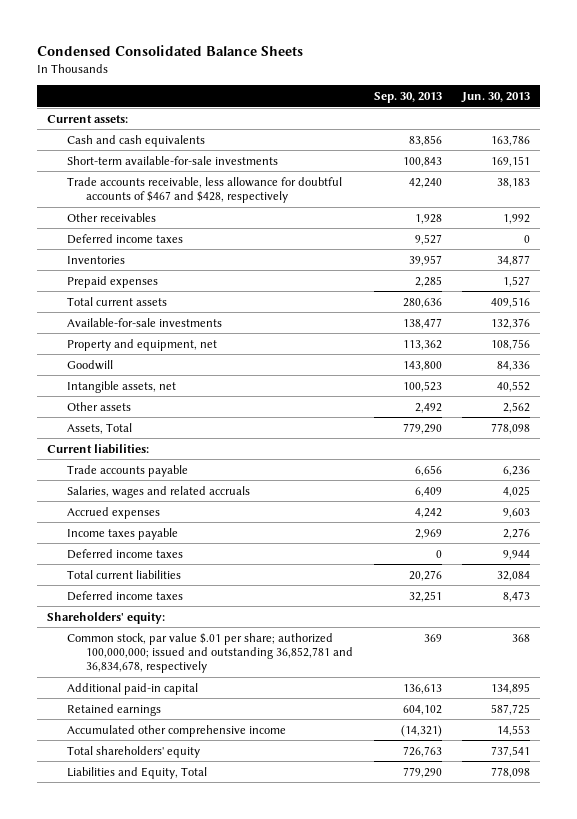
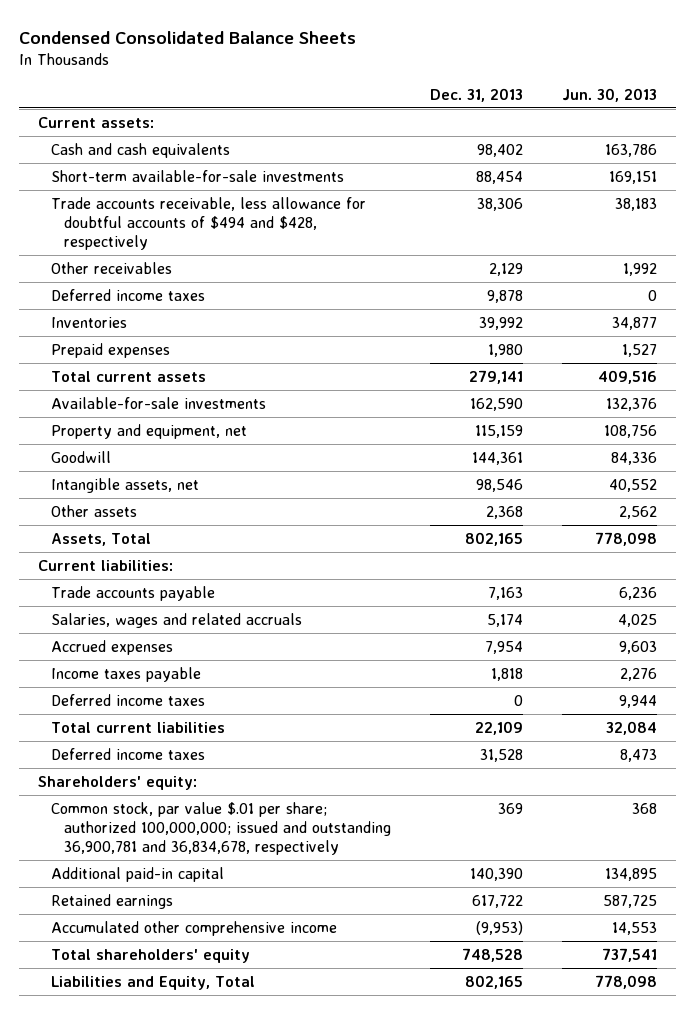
[373,91,442,103] Sep. 30, 2013 -> none
none -> [430,87,524,102] Dec. 31, 2013
[66,176,342,204] Trade accounts receivable, less allowance for doubtful accounts of $467 and $428, respectively -> [51,196,367,251] Trade accounts receivable, less allowance for doubtful accounts of $494 and $428, respectively
[66,632,354,674] Common stock, par value $.01 per share; authorized 100,000,000; issued and outstanding 36,852,781 and 36,834,678, respectively -> [51,801,392,856] Common stock, par value $.01 per share; authorized 100,000,000; issued and outstanding 36,900,781 and 36,834,678, respectively

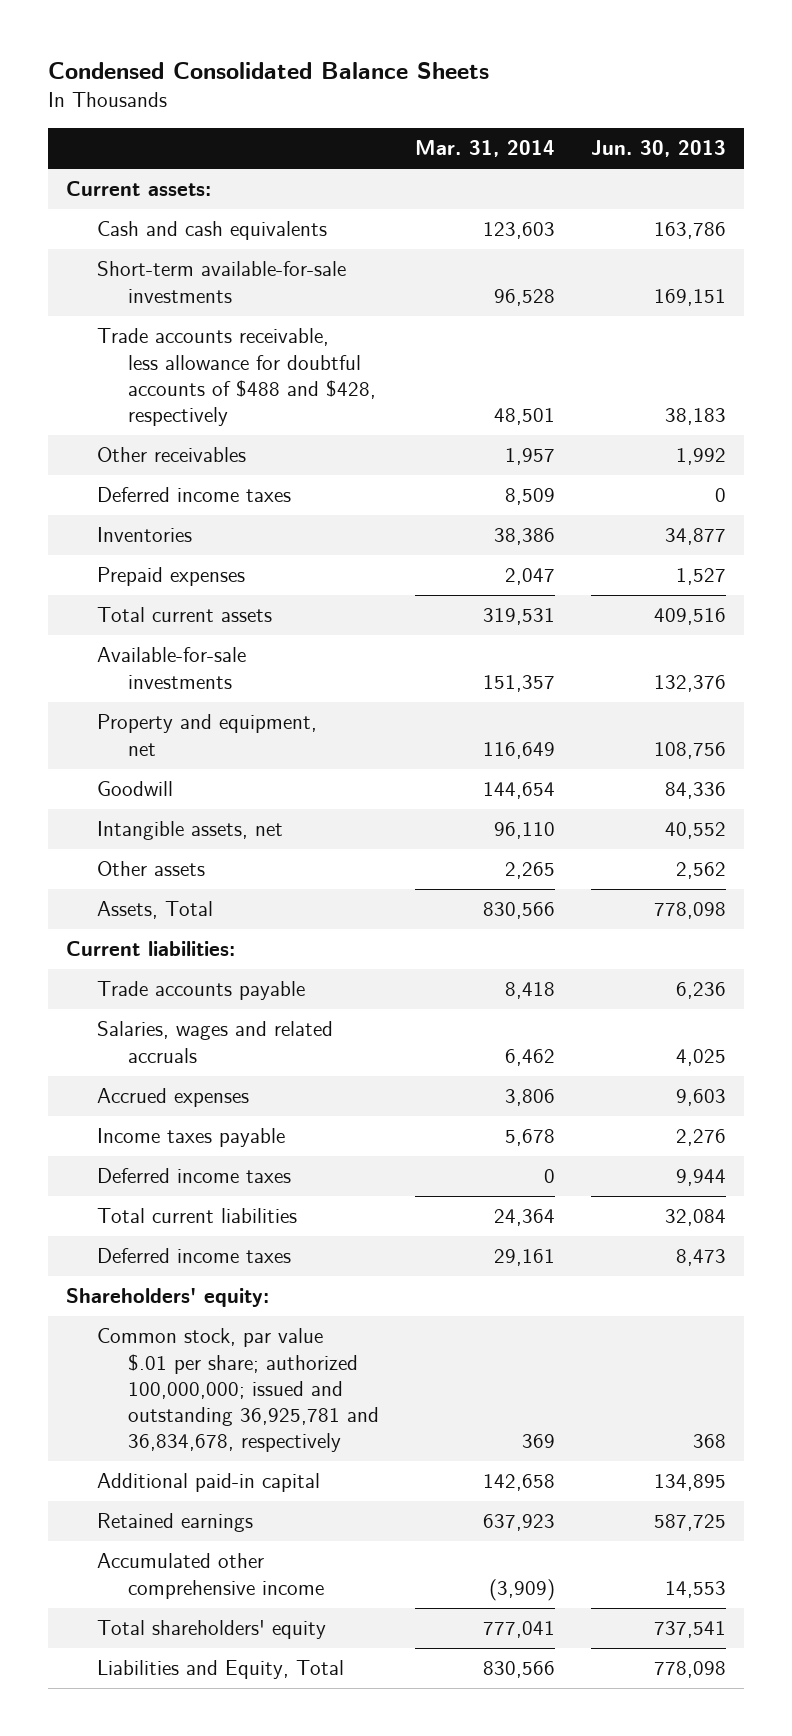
[430,87,524,102] Dec. 31, 2013 -> none
none -> [414,140,555,158] Mar. 31, 2014
[51,196,367,251] Trade accounts receivable, less allowance for doubtful accounts of $494 and $428, respectively -> [96,328,376,426] Trade accounts receivable, less allowance for doubtful accounts of $488 and $428, respectively
[51,801,392,856] Common stock, par value $.01 per share; authorized 100,000,000; issued and outstanding 36,900,781 and 36,834,678, respectively -> [96,1328,379,1453] Common stock, par value $.01 per share; authorized 100,000,000; issued and outstanding 36,925,781 and 36,834,678, respectively

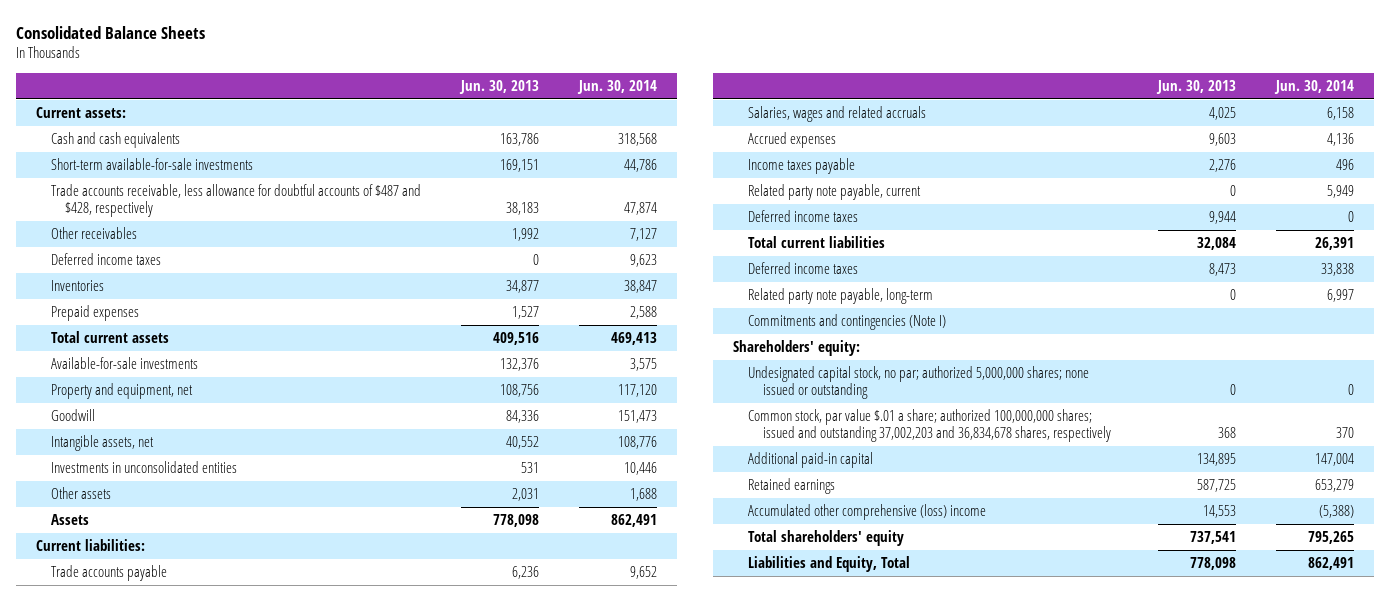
[47,62,489,80] Condensed Consolidated Balance Sheets -> [16,25,206,39] Consolidated Balance Sheets
[414,140,555,158] Mar. 31, 2014 -> none
none -> [576,80,657,95] Jun. 30, 2014
[96,328,376,426] Trade accounts receivable, less allowance for doubtful accounts of $488 and $428, respectively -> [50,183,421,218] Trade accounts receivable, less allowance for doubtful accounts of $487 and $428, respectively
none -> [50,460,237,473] Investments in unconsolidated entities
[676,862,727,880] 2,562 -> [511,487,539,501] 2,031
[96,901,213,920] Assets, Total -> [50,513,89,525] Assets
none -> [747,183,921,200] Related party note payable, current
none -> [747,287,933,304] Related party note payable, long-term
none -> [747,313,946,330] Commitments and contingencies (Note I)
none -> [747,365,1089,400] Undesignated capital stock, no par; authorized 5,000,000 shares; none issued or outstanding
[96,1328,379,1453] Common stock, par value $.01 per share; authorized 100,000,000; issued and outstanding 36,925,781 and 36,834,678, respectively -> [747,408,1111,443] Common stock, par value $.01 a share; authorized 100,000,000 shares; issued and outstanding 37,002,203 and 36,834,678 shares, respectively
[96,1553,324,1599] Accumulated other comprehensive income -> [747,503,986,520] Accumulated other comprehensive (loss) income

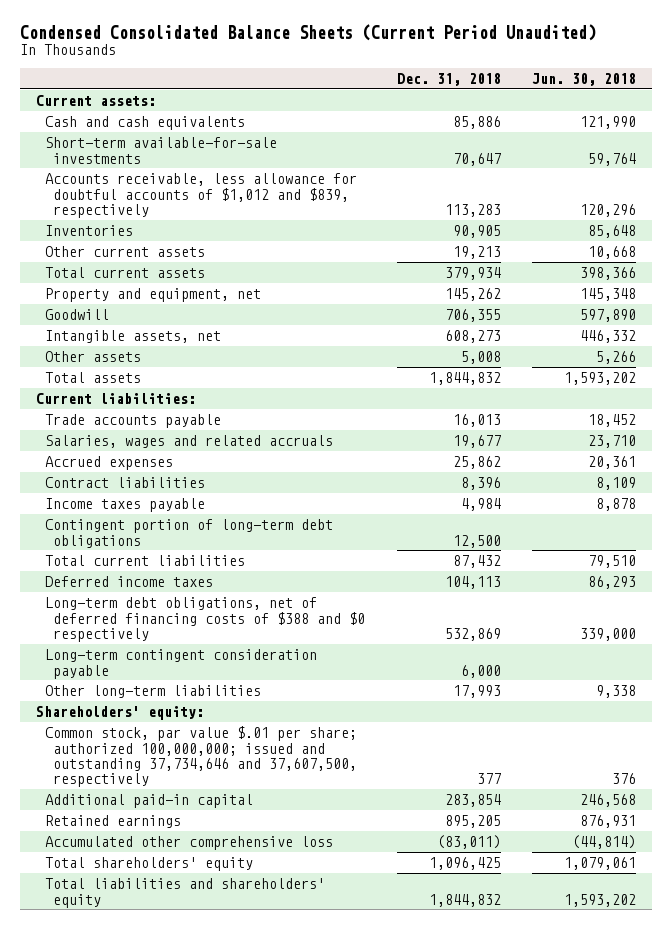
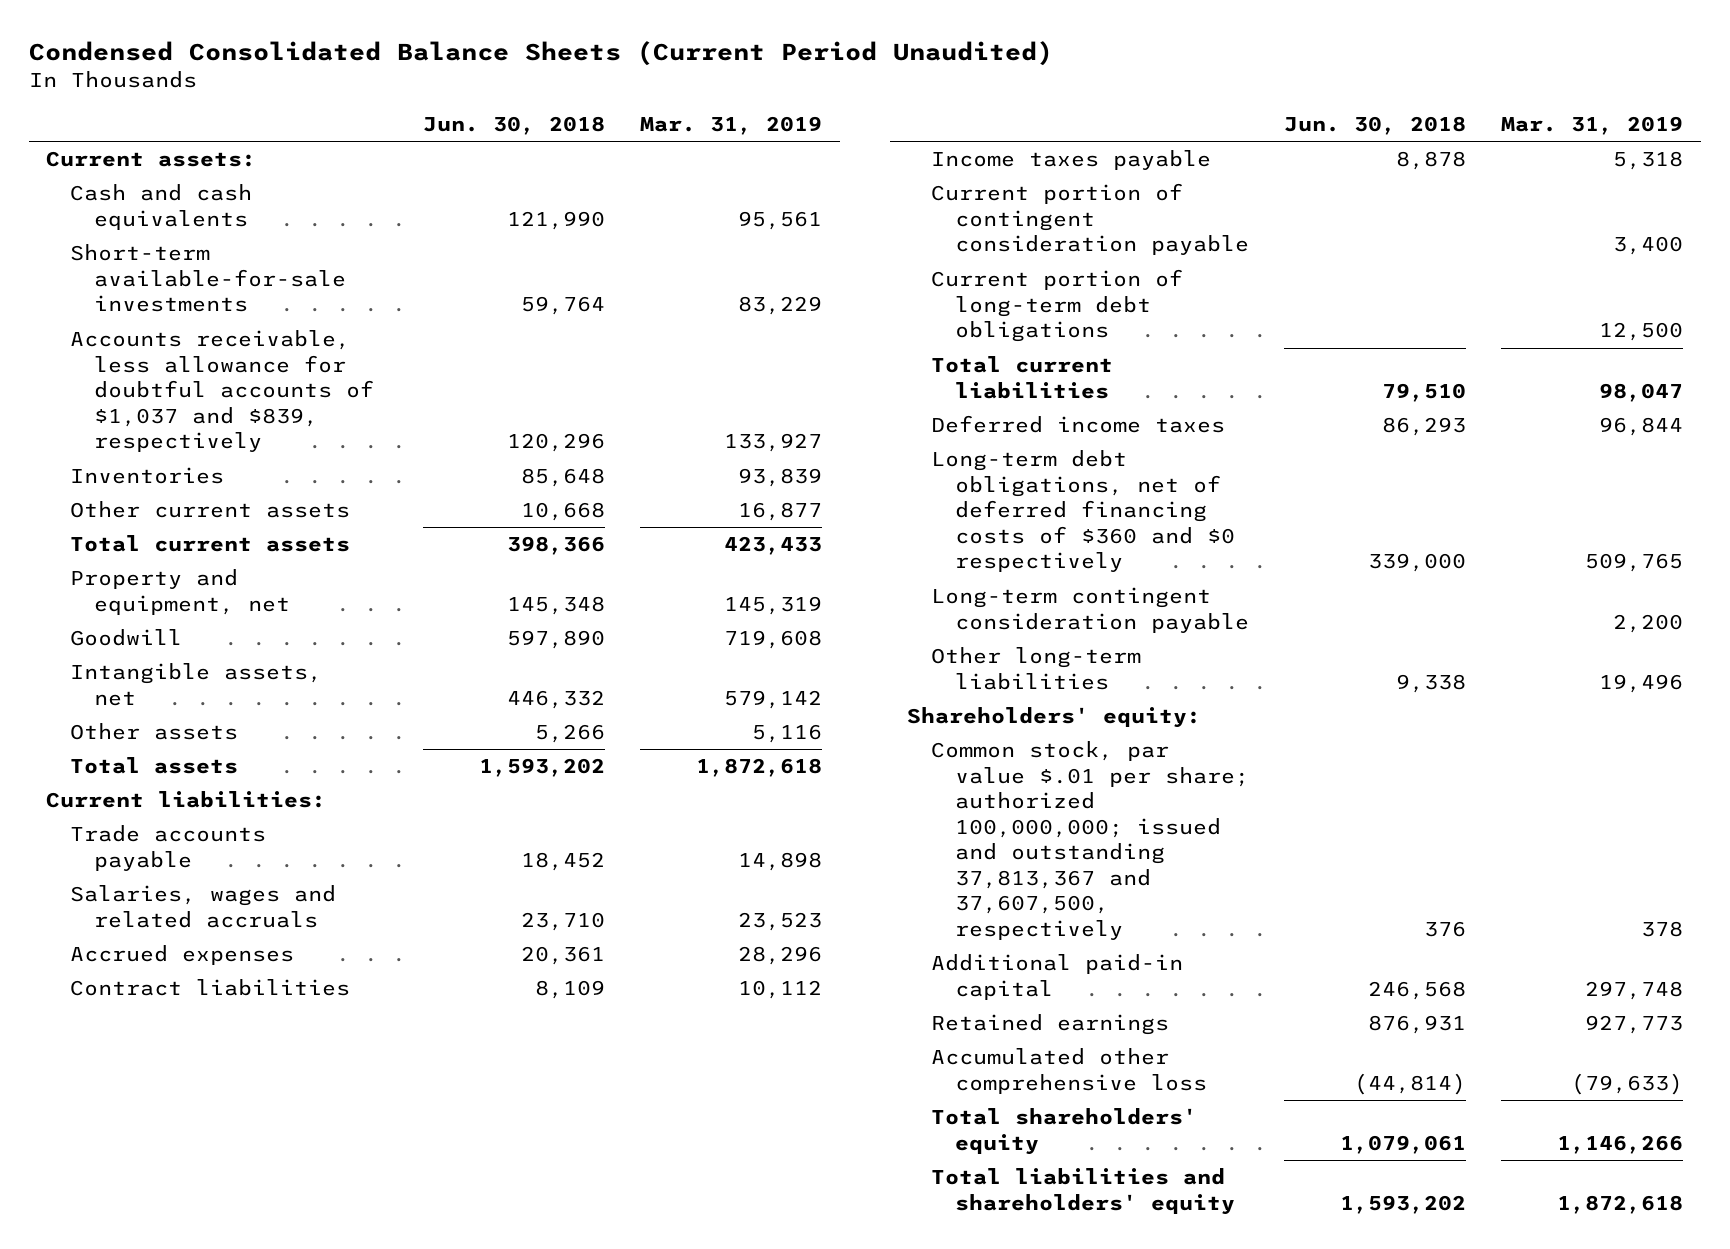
[396,72,501,86] Dec. 31, 2018 -> none
none -> [640,115,823,135] Mar. 31, 2019
[44,173,357,219] Accounts receivable, less allowance for doubtful accounts of $1,012 and $839, respectively -> [70,330,375,453] Accounts receivable, less allowance for doubtful accounts of $1,037 and $839, respectively
[44,519,333,548] Contingent portion of long-term debt obligations -> [931,183,1250,256] Current portion of contingent consideration payable
none -> [931,269,1184,343] Current portion of long-term debt obligations
[44,597,366,643] Long-term debt obligations, net of deferred financing costs of $388 and $0 respectively -> [931,450,1236,573] Long-term debt obligations, net of deferred financing costs of $360 and $0 respectively
[44,726,358,788] Common stock, par value $.01 per share; authorized 100,000,000; issued and outstanding 37,734,646 and 37,607,500, respectively -> [931,741,1250,940] Common stock, par value $.01 per share; authorized 100,000,000; issued and outstanding 37,813,367 and 37,607,500, respectively

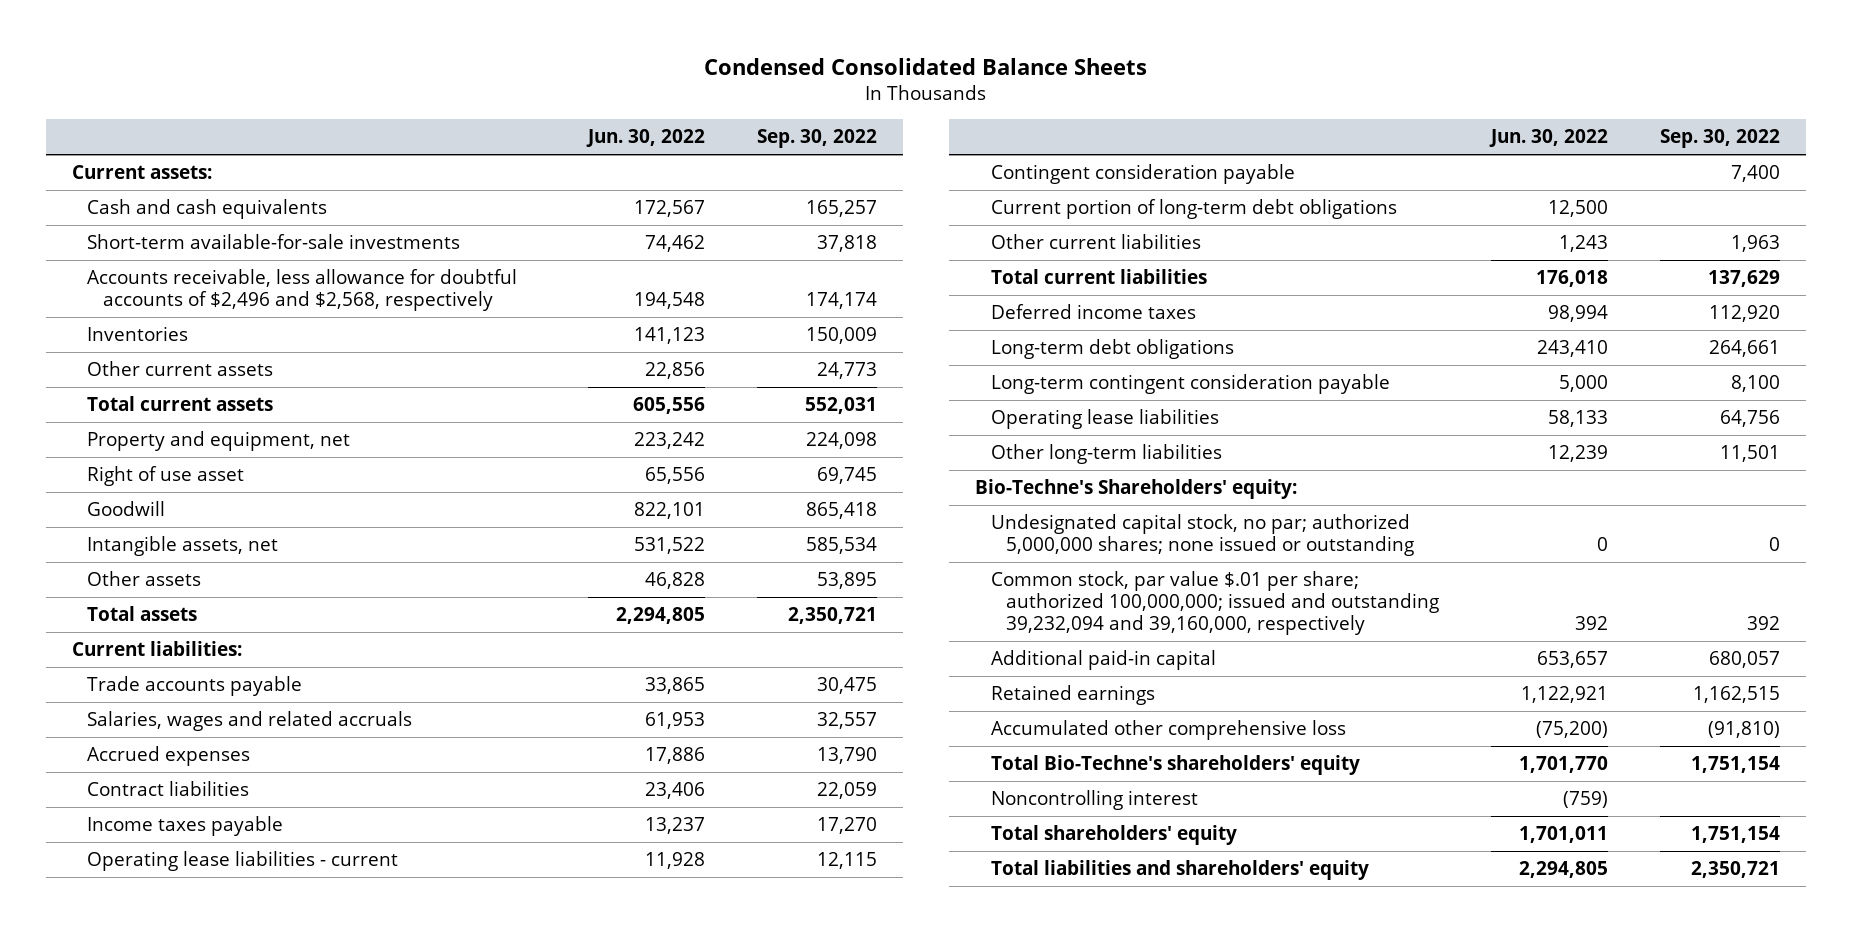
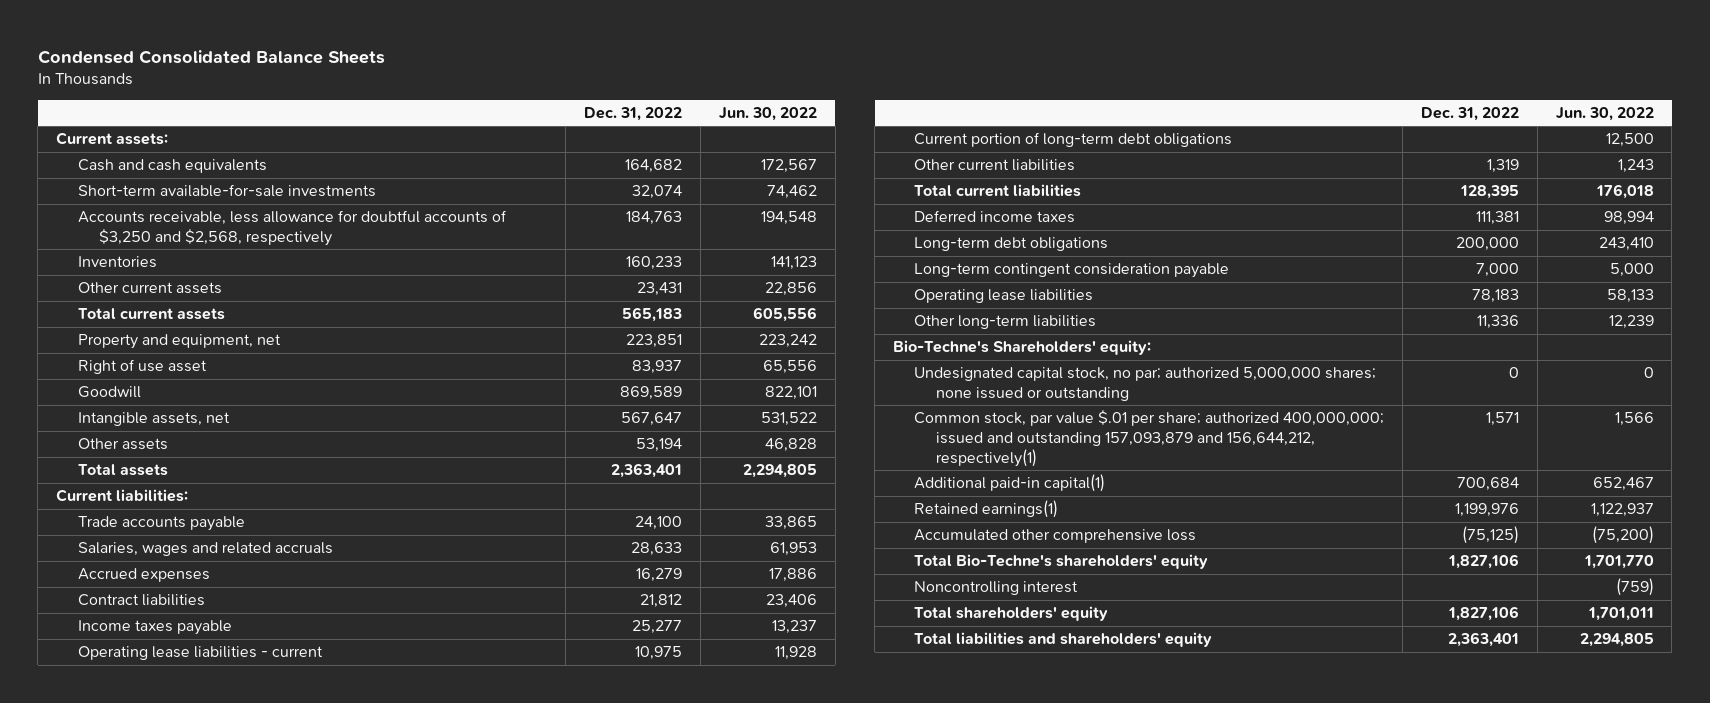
[756,129,877,149] Sep. 30, 2022 -> none
none -> [584,106,683,121] Dec. 31, 2022
[87,269,518,312] Accounts receivable, less allowance for doubtful accounts of $2,496 and $2,568, respectively -> [77,210,507,246] Accounts receivable, less allowance for doubtful accounts of $3,250 and $2,568, respectively
[990,164,1295,185] Contingent consideration payable -> none
[990,571,1439,636] Common stock, par value $.01 per share; authorized 100,000,000; issued and outstanding 39,232,094 and 39,160,000, respectively -> [914,410,1385,467] Common stock, par value $.01 per share; authorized 400,000,000; issued and outstanding 157,093,879 and 156,644,212, respectively(1)
[1574,616,1608,631] 392 -> [1614,412,1654,427] 1,566
[990,650,1216,671] Additional paid-in capital -> [914,474,1106,493] Additional paid-in capital(1)
[1536,651,1608,669] 653,657 -> [1592,477,1654,492] 652,467
[990,685,1155,706] Retained earnings -> [914,500,1059,519] Retained earnings(1)
[1520,686,1608,704] 1,122,921 -> [1590,503,1654,518] 1,122,937

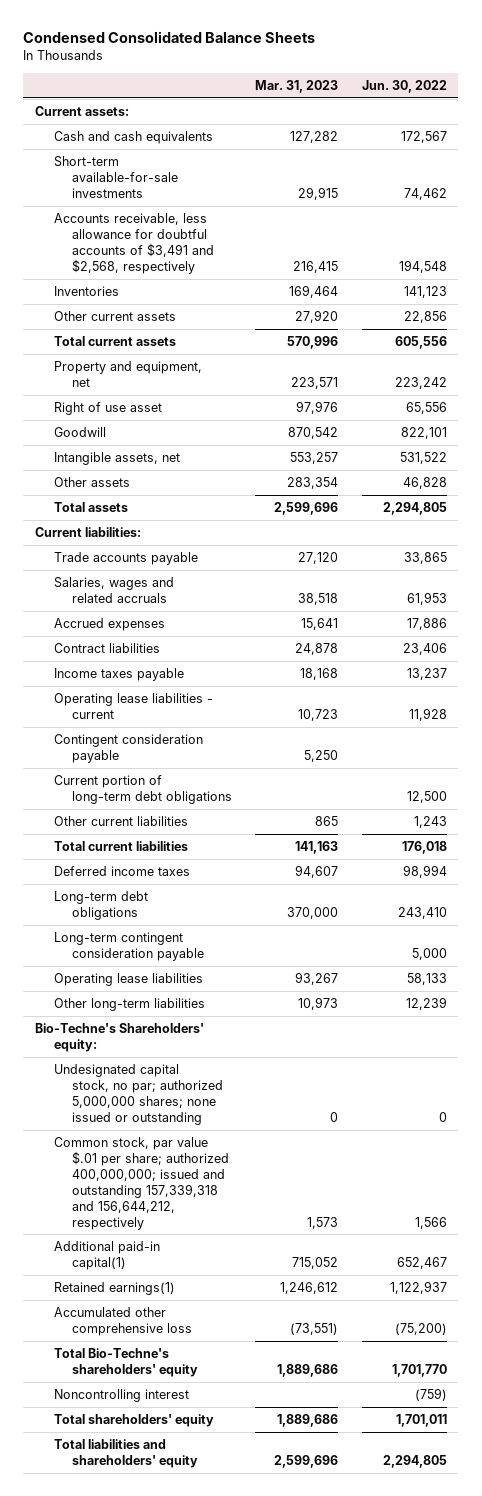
[584,106,683,121] Dec. 31, 2022 -> none
none -> [255,80,339,94] Mar. 31, 2023
[77,210,507,246] Accounts receivable, less allowance for doubtful accounts of $3,250 and $2,568, respectively -> [53,213,214,274] Accounts receivable, less allowance for doubtful accounts of $3,491 and $2,568, respectively
none -> [53,734,203,763] Contingent consideration payable
[914,410,1385,467] Common stock, par value $.01 per share; authorized 400,000,000; issued and outstanding 157,093,879 and 156,644,212, respectively(1) -> [53,1137,229,1230] Common stock, par value $.01 per share; authorized 400,000,000; issued and outstanding 157,339,318 and 156,644,212, respectively

